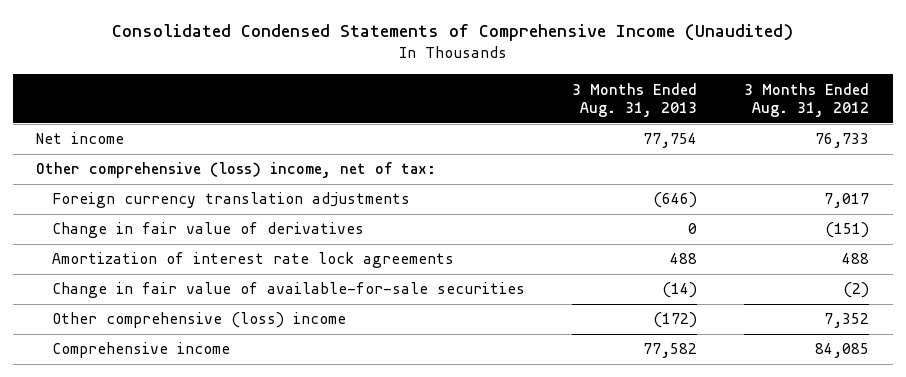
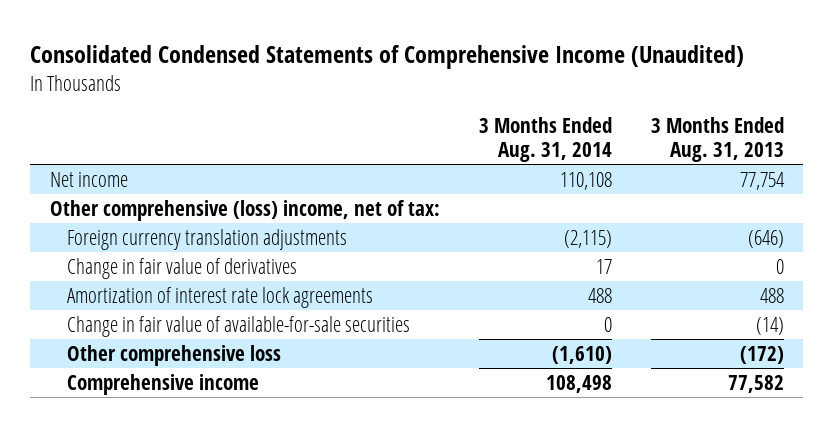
[744,82,870,117] 3 Months Ended Aug. 31, 2012 -> none
none -> [478,117,612,163] 3 Months Ended Aug. 31, 2014
[52,312,347,329] Other comprehensive (loss) income -> [67,344,282,366] Other comprehensive loss

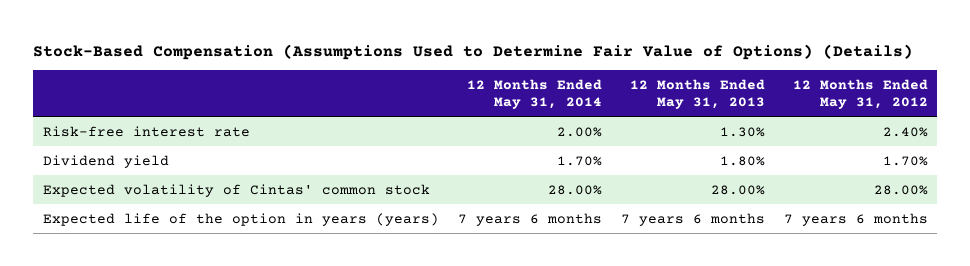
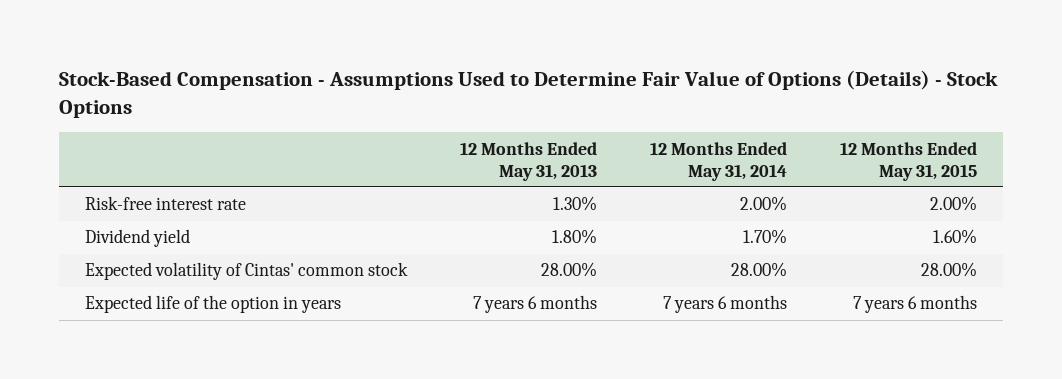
[33,43,914,60] Stock-Based Compensation (Assumptions Used to Determine Fair Value of Options) (Details) -> [58,70,998,119] Stock-Based Compensation - Assumptions Used to Determine Fair Value of Options (Details) - Stock Options
[792,78,928,110] 12 Months Ended May 31, 2012 -> none
none -> [839,141,977,181] 12 Months Ended May 31, 2015
[42,212,439,226] Expected life of the option in years (years) -> [84,295,341,314] Expected life of the option in years

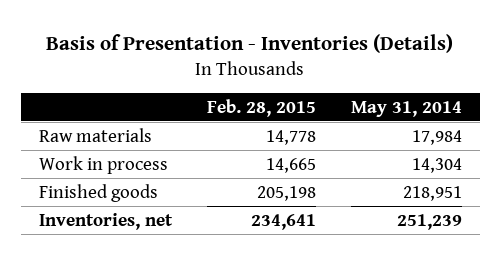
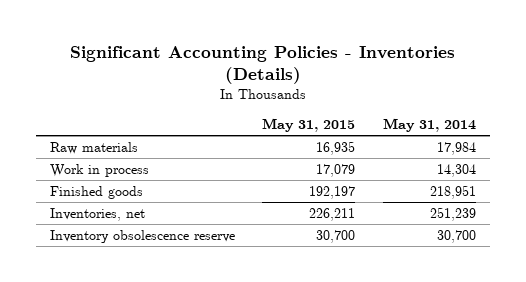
[46,33,454,53] Basis of Presentation - Inventories (Details) -> [69,45,455,84] Significant Accounting Policies - Inventories (Details)
[206,98,316,117] Feb. 28, 2015 -> none
none -> [262,118,356,133] May 31, 2015
none -> [49,229,235,243] Inventory obsolescence reserve

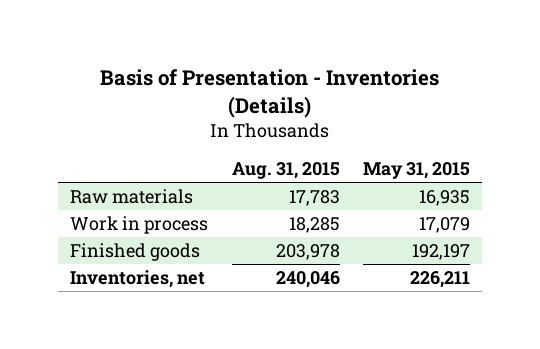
[69,45,455,84] Significant Accounting Policies - Inventories (Details) -> [100,69,440,118] Basis of Presentation - Inventories (Details)
[383,118,477,133] May 31, 2014 -> none
none -> [231,161,340,179] Aug. 31, 2015
[49,229,235,243] Inventory obsolescence reserve -> none

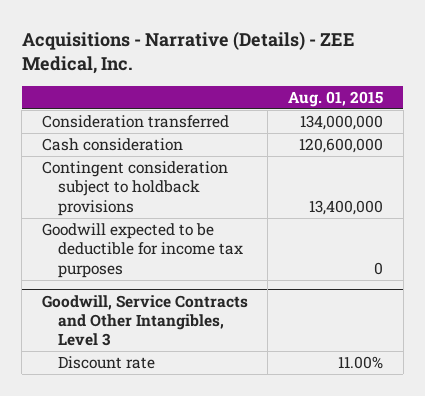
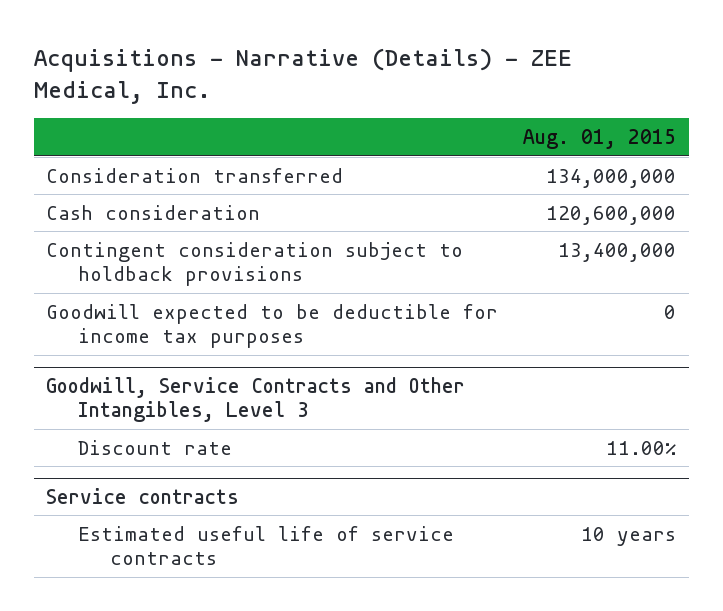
none -> [46,487,240,504] Service contracts
none -> [78,525,455,566] Estimated useful life of service contracts

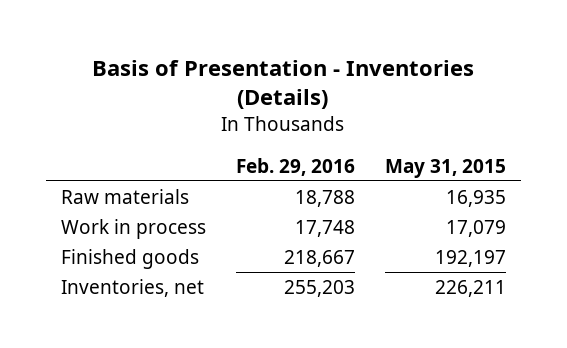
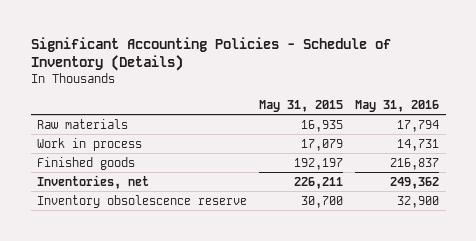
[92,59,475,110] Basis of Presentation - Inventories (Details) -> [30,37,391,72] Significant Accounting Policies - Schedule of Inventory (Details)
[235,157,355,176] Feb. 29, 2016 -> none
none -> [355,99,440,112] May 31, 2016
none -> [37,194,248,208] Inventory obsolescence reserve

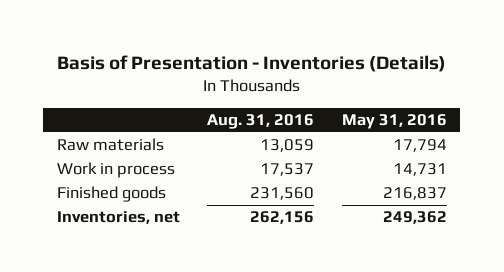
[30,37,391,72] Significant Accounting Policies - Schedule of Inventory (Details) -> [56,54,446,72] Basis of Presentation - Inventories (Details)
[259,99,344,112] May 31, 2015 -> none
none -> [207,113,315,129] Aug. 31, 2016
[37,194,248,208] Inventory obsolescence reserve -> none

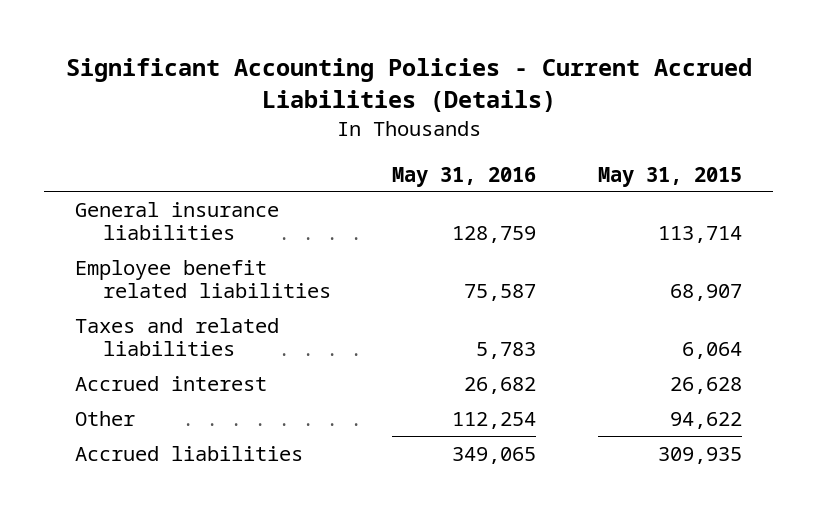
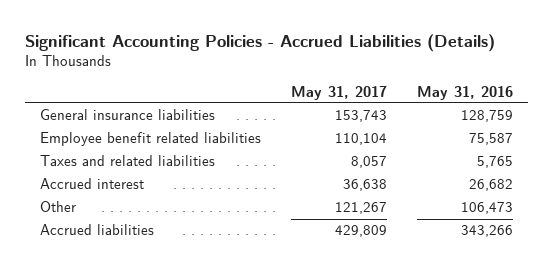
[65,58,752,113] Significant Accounting Policies - Current Accrued Liabilities (Details) -> [24,33,495,52] Significant Accounting Policies - Accrued Liabilities (Details)
[597,166,742,187] May 31, 2015 -> none
none -> [291,85,388,100] May 31, 2017
[476,342,537,360] 5,783 -> [477,156,514,169] 5,765
[452,411,537,429] 112,254 -> [461,202,514,215] 106,473
[452,446,537,464] 349,065 -> [461,225,514,238] 343,266

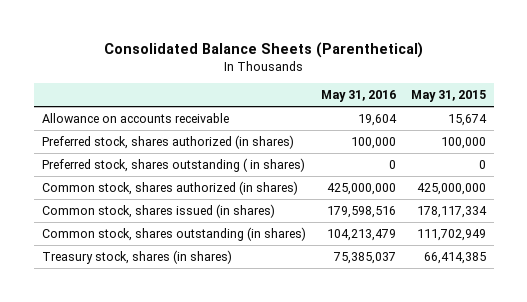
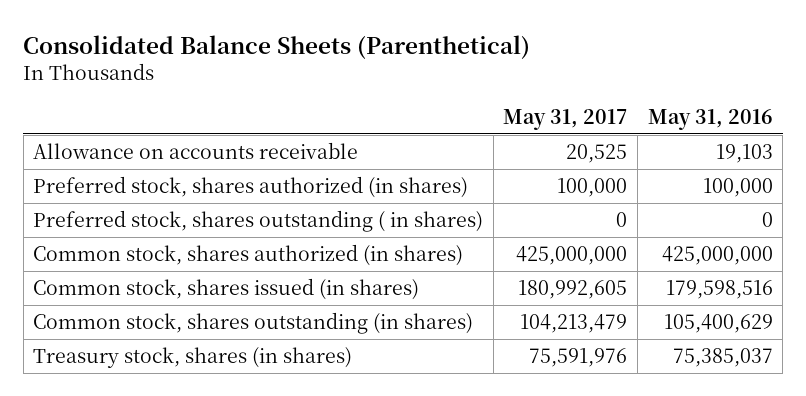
[410,90,486,103] May 31, 2015 -> none
none -> [503,108,628,130] May 31, 2017
[357,114,397,127] 19,604 -> [715,144,773,164] 19,103
[326,229,396,242] 104,213,479 -> [663,314,773,334] 105,400,629

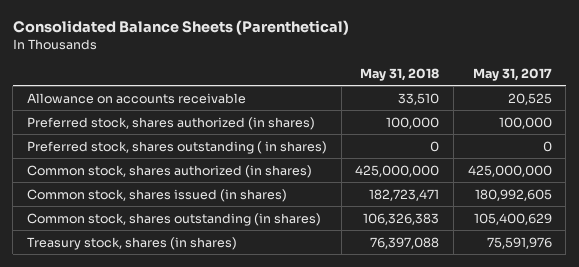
[647,108,773,130] May 31, 2016 -> none
none -> [360,67,440,81] May 31, 2018
[520,314,628,334] 104,213,479 -> [473,212,552,225] 105,400,629

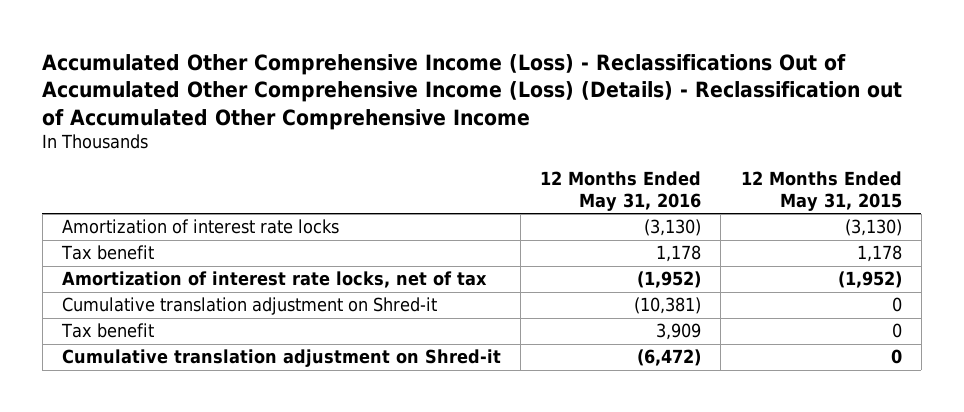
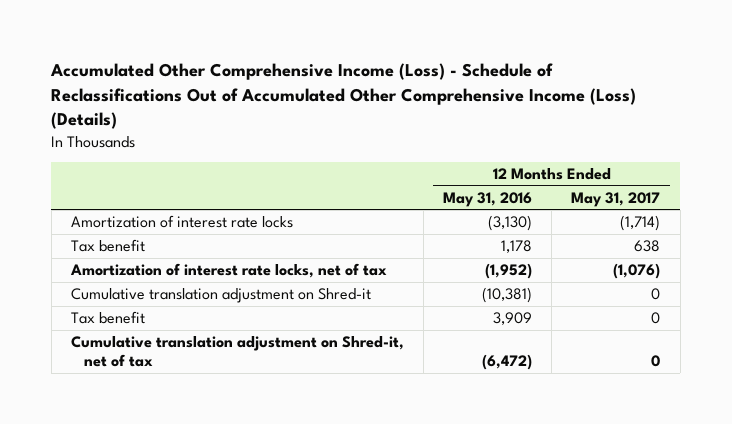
[42,53,903,130] Accumulated Other Comprehensive Income (Loss) - Reclassifications Out of Accumulated Other Comprehensive Income (Loss) (Details) - Reclassification out of Accumulated Other Comprehensive Income -> [50,63,637,130] Accumulated Other Comprehensive Income (Loss) - Schedule of Reclassifications Out of Accumulated Other Comprehensive Income (Loss) (Details)
[740,171,902,211] 12 Months Ended May 31, 2015 -> none
none -> [571,191,661,207] May 31, 2017
[62,349,502,368] Cumulative translation adjustment on Shred-it -> [71,335,405,368] Cumulative translation adjustment on Shred-it, net of tax

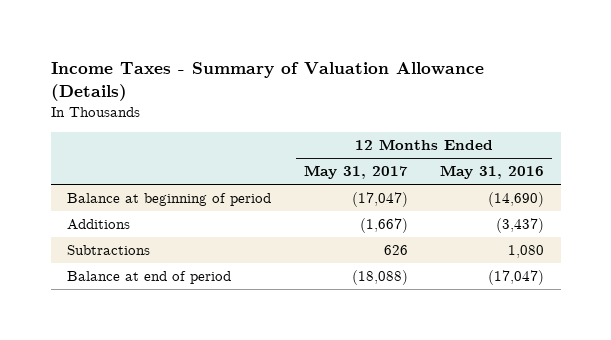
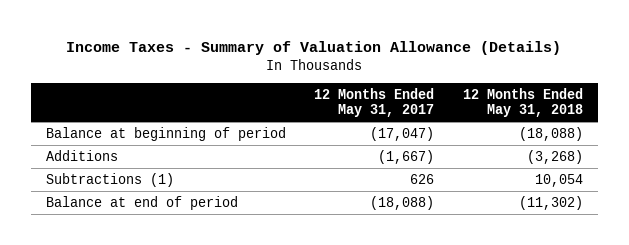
[440,165,545,180] May 31, 2016 -> none
none -> [463,87,584,118] 12 Months Ended May 31, 2018
[67,245,151,256] Subtractions -> [45,172,174,187] Subtractions (1)

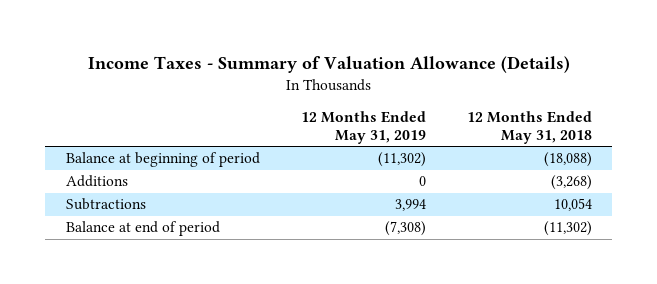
[314,87,435,118] 12 Months Ended May 31, 2017 -> none
none -> [300,111,426,145] 12 Months Ended May 31, 2019
[45,172,174,187] Subtractions (1) -> [65,198,146,211] Subtractions

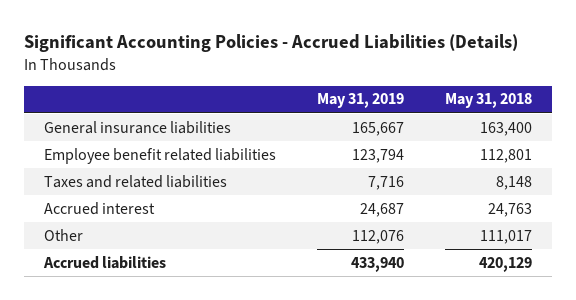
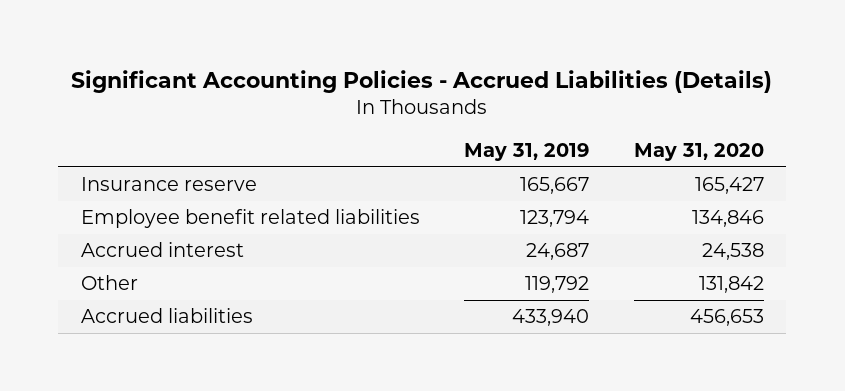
[444,93,532,109] May 31, 2018 -> none
none -> [634,142,765,161] May 31, 2020
[44,120,232,134] General insurance liabilities -> [80,177,257,192] Insurance reserve
[44,174,228,188] Taxes and related liabilities -> none
[351,229,404,244] 112,076 -> [525,276,590,294] 119,792

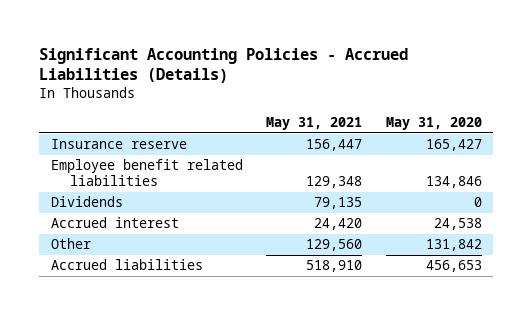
[464,142,590,161] May 31, 2019 -> none
none -> [266,117,363,131] May 31, 2021
none -> [50,196,123,208] Dividends

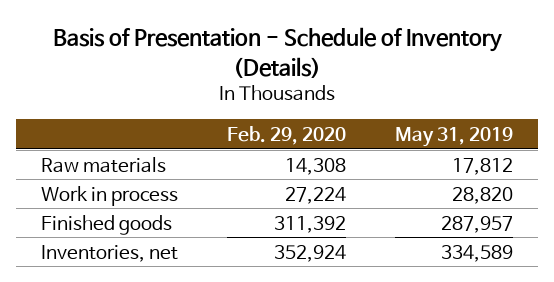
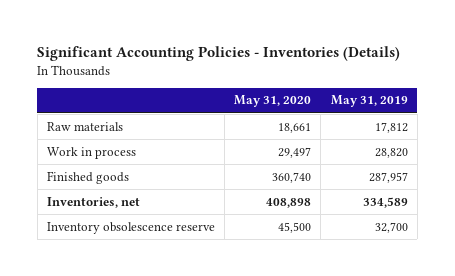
[52,27,502,78] Basis of Presentation - Schedule of Inventory (Details) -> [37,46,401,62] Significant Accounting Policies - Inventories (Details)
[226,125,346,145] Feb. 29, 2020 -> none
none -> [234,95,312,108] May 31, 2020
none -> [46,221,215,234] Inventory obsolescence reserve

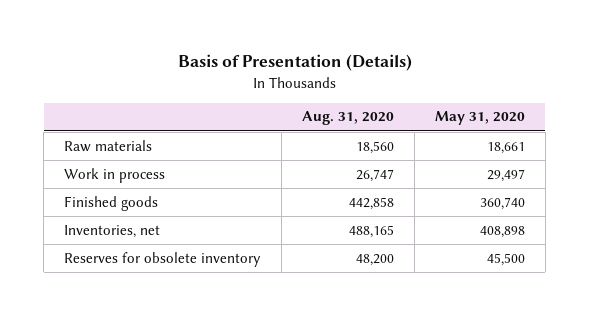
[37,46,401,62] Significant Accounting Policies - Inventories (Details) -> [177,54,412,72] Basis of Presentation (Details)
[330,95,408,108] May 31, 2019 -> none
none -> [302,111,395,126] Aug. 31, 2020
[46,221,215,234] Inventory obsolescence reserve -> [64,251,262,267] Reserves for obsolete inventory

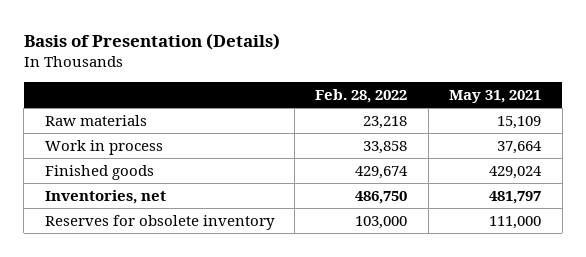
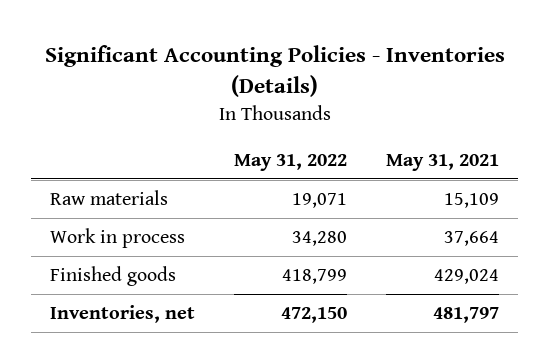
[23,32,280,50] Basis of Presentation (Details) -> [44,45,505,98] Significant Accounting Policies - Inventories (Details)
[315,88,408,103] Feb. 28, 2022 -> none
none -> [234,153,348,171] May 31, 2022
[44,214,275,230] Reserves for obsolete inventory -> none

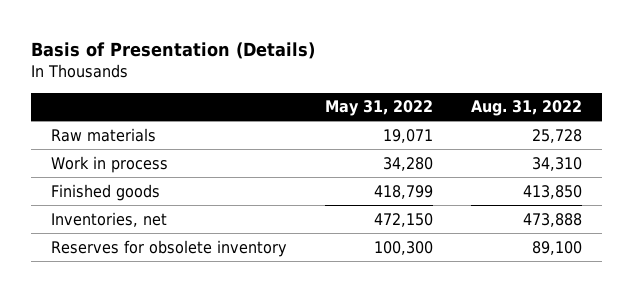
[44,45,505,98] Significant Accounting Policies - Inventories (Details) -> [31,41,316,59] Basis of Presentation (Details)
[386,153,500,171] May 31, 2021 -> none
none -> [471,100,583,117] Aug. 31, 2022
none -> [50,239,287,257] Reserves for obsolete inventory

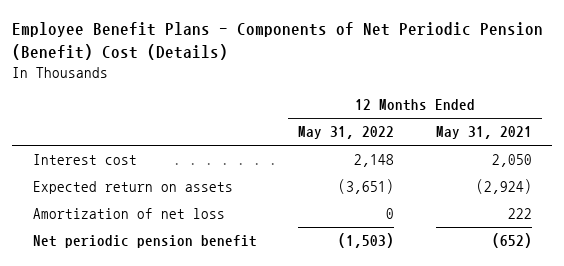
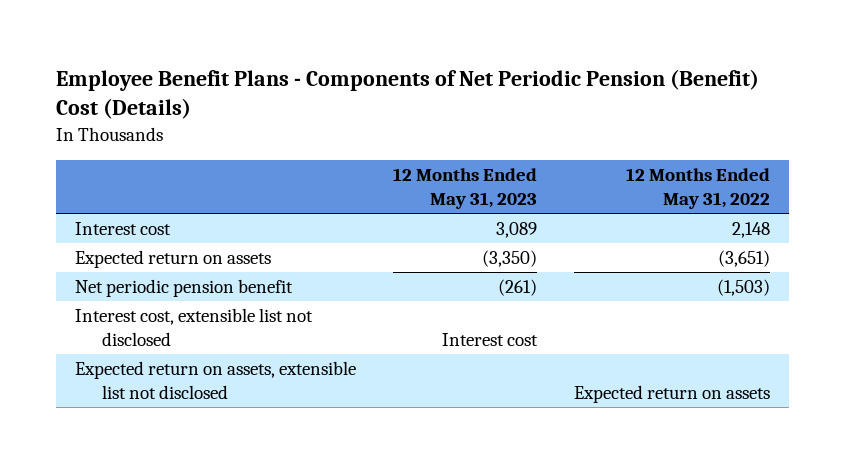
[435,126,532,140] May 31, 2021 -> none
none -> [393,167,538,210] 12 Months Ended May 31, 2023
[32,208,225,220] Amortization of net loss -> none
none -> [74,308,313,347] Interest cost, extensible list not disclosed
none -> [74,361,356,400] Expected return on assets, extensible list not disclosed

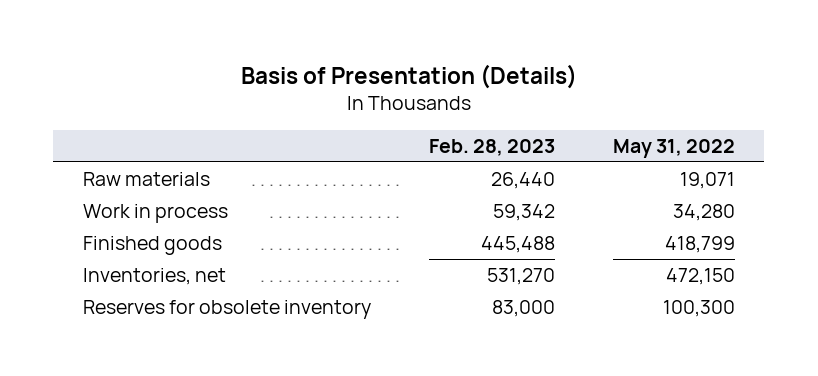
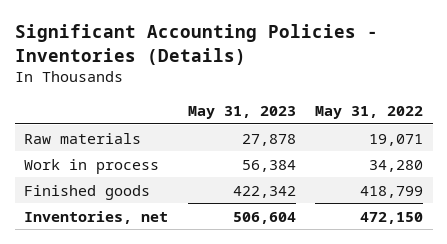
[240,63,577,89] Basis of Presentation (Details) -> [14,24,378,65] Significant Accounting Policies - Inventories (Details)
[428,138,555,156] Feb. 28, 2023 -> none
none -> [187,105,296,119] May 31, 2023
[82,300,371,320] Reserves for obsolete inventory -> none

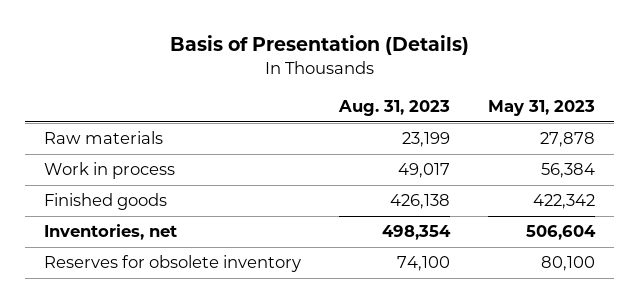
[14,24,378,65] Significant Accounting Policies - Inventories (Details) -> [169,35,469,56] Basis of Presentation (Details)
[314,105,423,119] May 31, 2022 -> none
none -> [338,100,451,117] Aug. 31, 2023
none -> [44,255,302,273] Reserves for obsolete inventory

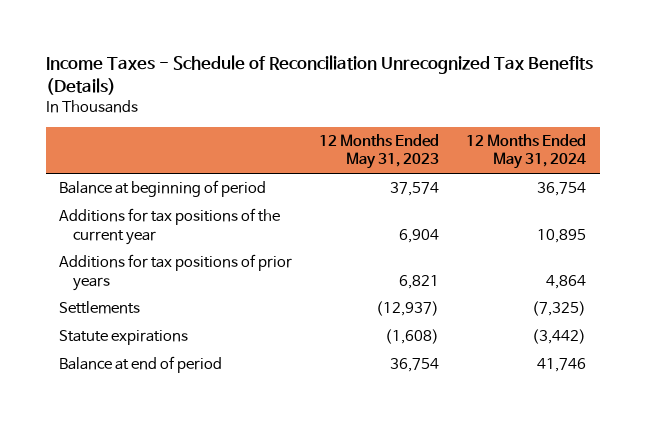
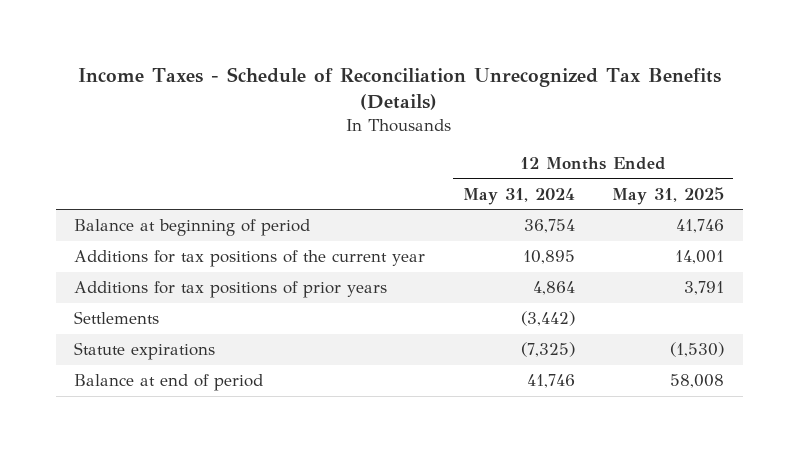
[319,133,440,170] 12 Months Ended May 31, 2023 -> none
none -> [612,186,725,205] May 31, 2025
[532,301,587,317] (7,325) -> [520,311,575,327] (3,442)
[532,329,587,345] (3,442) -> [520,342,575,358] (7,325)

